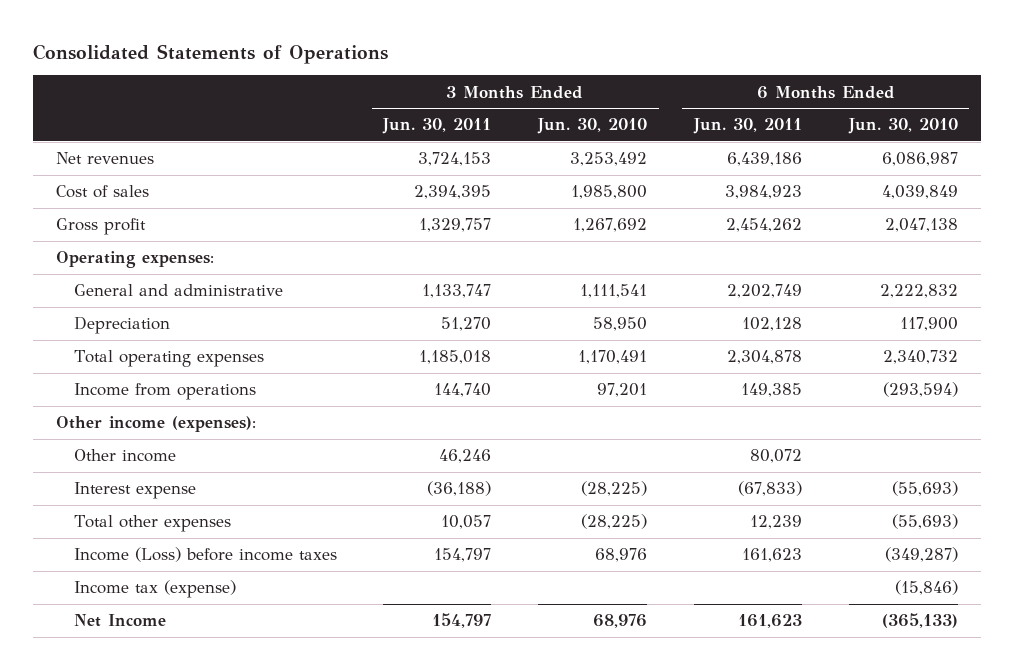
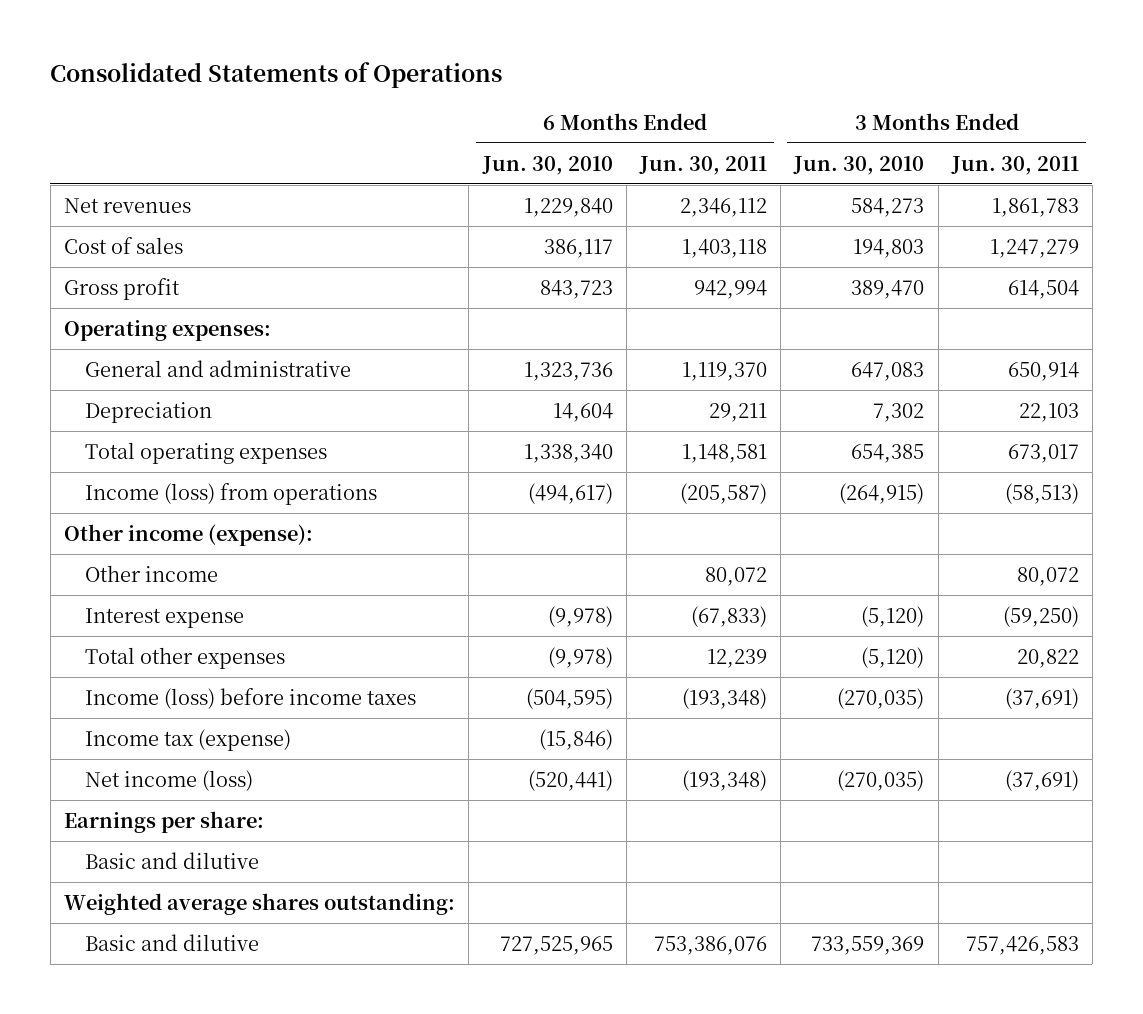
[418,152,492,167] 3,724,153 -> [991,197,1079,217] 1,861,783
[570,152,648,167] 3,253,492 -> [851,197,925,217] 584,273
[726,152,802,167] 6,439,186 -> [679,197,767,217] 2,346,112
[881,152,958,167] 6,086,987 -> [523,197,613,217] 1,229,840
[414,185,492,200] 2,394,395 -> [989,238,1079,258] 1,247,279
[571,185,648,200] 1,985,800 -> [853,238,925,258] 194,803
[724,185,802,200] 3,984,923 -> [681,238,767,258] 1,403,118
[881,185,958,200] 4,039,849 -> [543,238,613,258] 386,117
[419,218,492,233] 1,329,757 -> [1007,279,1079,299] 614,504
[573,218,648,233] 1,267,692 -> [851,279,925,299] 389,470
[725,218,802,233] 2,454,262 -> [693,279,767,299] 942,994
[884,218,958,233] 2,047,138 -> [539,279,613,299] 843,723
[422,284,492,299] 1,133,747 -> [1007,361,1079,381] 650,914
[580,284,648,299] 1,111,541 -> [851,361,925,381] 647,083
[726,284,802,299] 2,202,749 -> [681,361,767,381] 1,119,370
[879,284,958,299] 2,222,832 -> [523,361,613,381] 1,323,736
[441,317,492,332] 51,270 -> [1018,402,1079,422] 22,103
[593,317,648,332] 58,950 -> [873,402,925,422] 7,302
[741,317,802,332] 102,128 -> [708,402,767,422] 29,211
[899,317,958,332] 117,900 -> [552,402,613,422] 14,604
[419,350,492,365] 1,185,018 -> [1007,443,1079,463] 673,017
[578,350,648,365] 1,170,491 -> [851,443,925,463] 654,385
[726,350,802,365] 2,304,878 -> [681,443,767,463] 1,148,581
[882,350,958,365] 2,340,732 -> [523,443,613,463] 1,338,340
[73,383,256,401] Income from operations -> [85,482,378,505] Income (loss) from operations
[434,383,492,398] 144,740 -> [1004,482,1079,504] (58,513)
[597,383,648,398] 97,201 -> [839,482,925,504] (264,915)
[740,383,802,398] 149,385 -> [679,482,767,504] (205,587)
[882,382,958,398] (293,594) -> [527,482,613,504] (494,617)
[56,416,257,433] Other income (expenses): -> [64,523,314,546] Other income (expense):
[439,449,492,464] 46,246 -> [1016,566,1079,586] 80,072
[427,481,492,497] (36,188) -> [1002,605,1079,627] (59,250)
[581,481,648,497] (28,225) -> [861,605,925,627] (5,120)
[891,481,958,497] (55,693) -> [547,605,613,627] (9,978)
[441,515,492,530] 10,057 -> [1016,648,1079,668] 20,822
[581,514,648,530] (28,225) -> [861,646,925,668] (5,120)
[891,514,958,530] (55,693) -> [547,646,613,668] (9,978)
[73,547,337,563] Income (Loss) before income taxes -> [85,687,417,709] Income (loss) before income taxes
[434,548,492,563] 154,797 -> [1004,687,1079,709] (37,691)
[595,548,648,563] 68,976 -> [837,687,925,709] (270,035)
[741,548,802,563] 161,623 -> [681,687,767,709] (193,348)
[884,547,958,563] (349,287) -> [525,687,613,709] (504,595)
[73,614,166,628] Net Income -> [85,769,254,791] Net income (loss)
[432,613,492,629] 154,797 -> [1004,769,1079,791] (37,691)
[593,614,648,629] 68,976 -> [837,769,925,791] (270,035)
[737,614,802,629] 161,623 -> [681,769,767,791] (193,348)
[881,613,958,629] (365,133) -> [527,769,613,791] (520,441)
none -> [64,810,265,833] Earnings per share:
none -> [85,851,260,869] Basic and dilutive
none -> [64,892,456,915] Weighted average shares outstanding:
none -> [85,933,260,951] Basic and dilutive

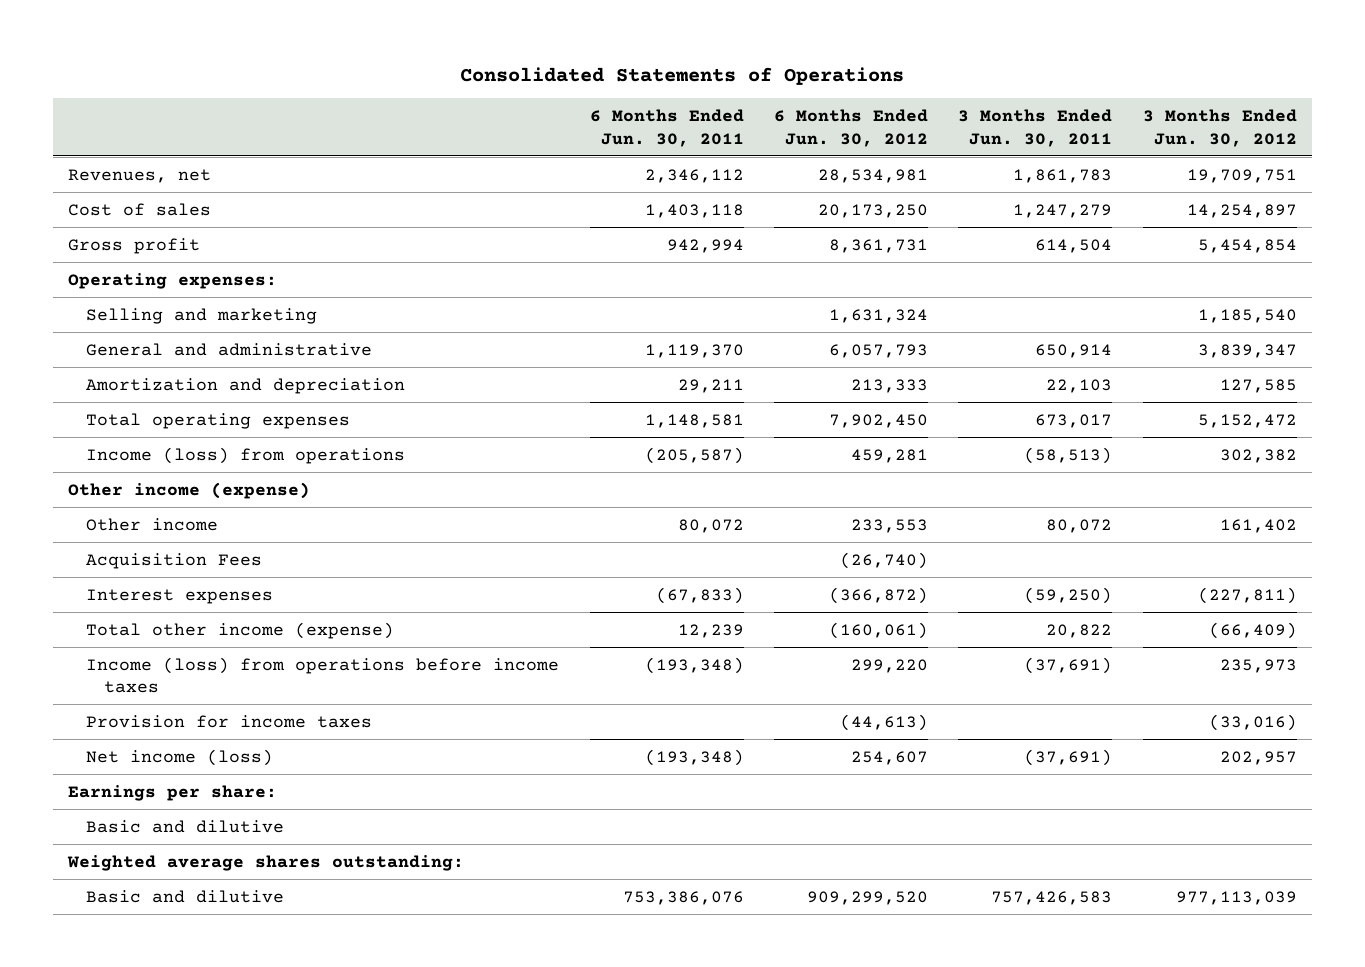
[481,155,613,175] Jun. 30, 2010 -> none
[793,155,925,175] Jun. 30, 2010 -> none
none -> [773,109,928,147] 6 Months Ended Jun. 30, 2012
none -> [1142,109,1297,147] 3 Months Ended Jun. 30, 2012
[64,197,192,213] Net revenues -> [68,168,212,183] Revenues, net
none -> [86,307,318,324] Selling and marketing
[85,401,213,423] Depreciation -> [86,377,406,394] Amortization and depreciation
[64,523,314,546] Other income (expense): -> [68,481,311,499] Other income (expense)
none -> [86,552,263,569] Acquisition Fees
[85,607,245,628] Interest expense -> [86,588,274,604] Interest expenses
[85,646,286,669] Total other expenses -> [86,621,395,639] Total other income (expense)
[85,687,417,709] Income (loss) before income taxes -> [86,656,560,694] Income (loss) from operations before income taxes
[85,728,292,751] Income tax (expense) -> [86,714,373,728] Provision for income taxes

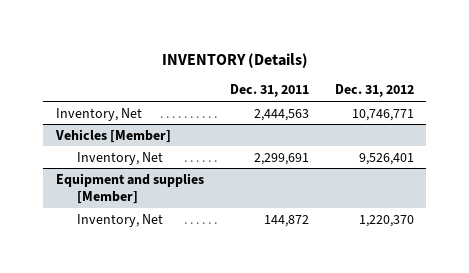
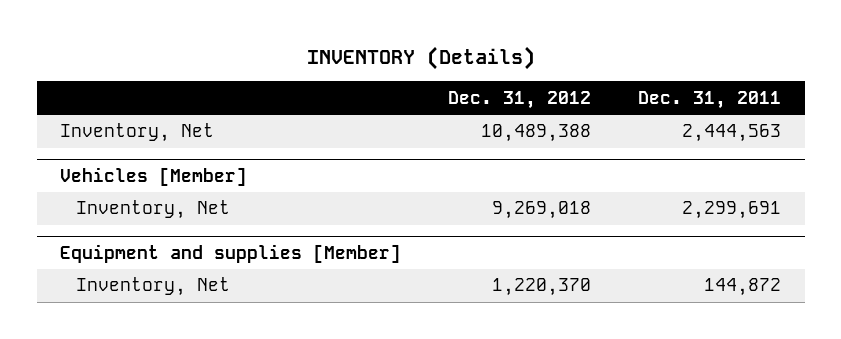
[351,108,414,121] 10,746,771 -> [481,124,592,143] 10,489,388
[358,152,414,165] 9,526,401 -> [492,201,592,220] 9,269,018

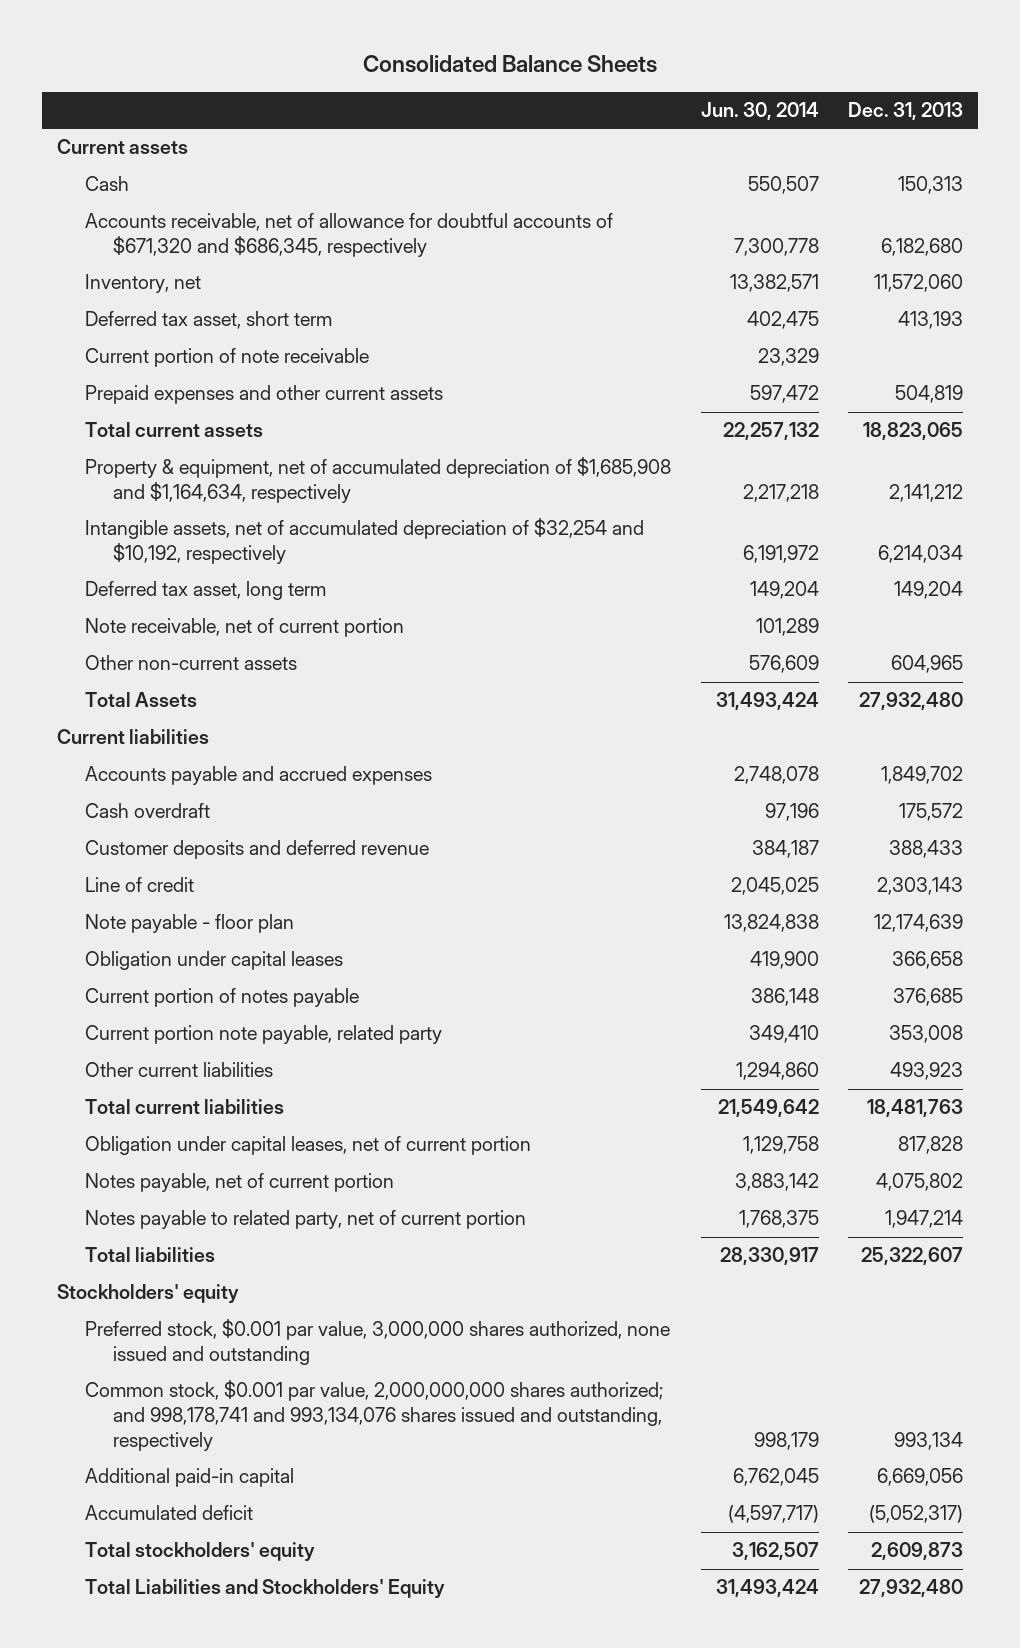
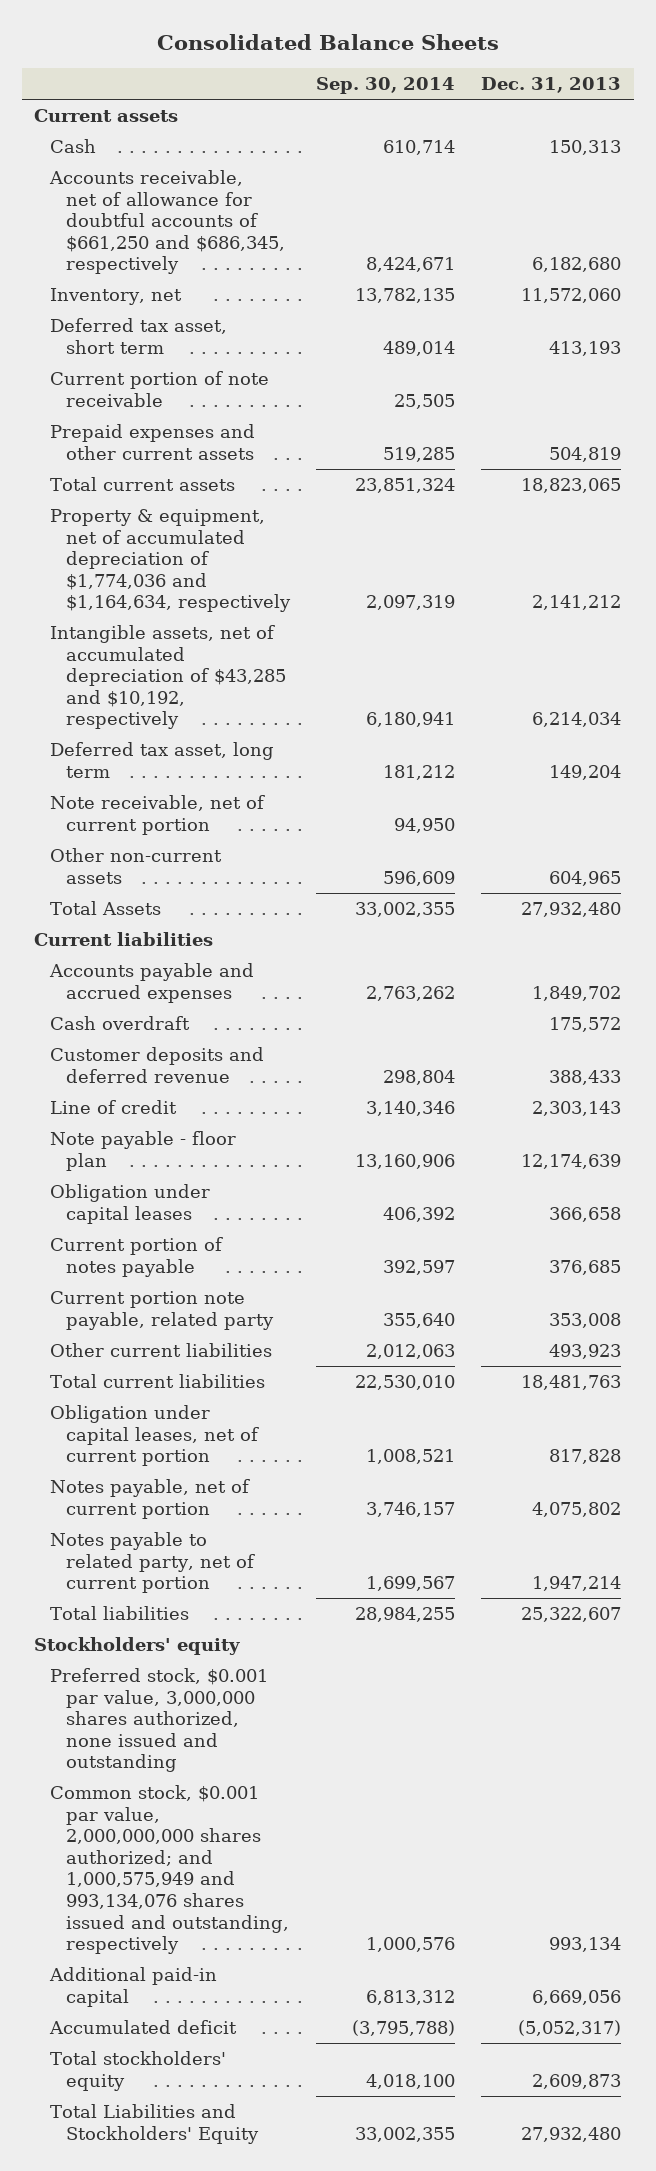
[700,102,819,121] Jun. 30, 2014 -> none
none -> [316,77,456,95] Sep. 30, 2014
[85,213,614,258] Accounts receivable, net of allowance for doubtful accounts of $671,320 and $686,345, respectively -> [49,170,286,275] Accounts receivable, net of allowance for doubtful accounts of $661,250 and $686,345, respectively
[85,457,672,504] Property & equipment, net of accumulated depreciation of $1,685,908 and $1,164,634, respectively -> [50,509,292,613] Property & equipment, net of accumulated depreciation of $1,774,036 and $1,164,634, respectively
[85,518,645,565] Intangible assets, net of accumulated depreciation of $32,254 and $10,192, respectively -> [50,625,287,730] Intangible assets, net of accumulated depreciation of $43,285 and $10,192, respectively
[85,1380,664,1452] Common stock, $0.001 par value, 2,000,000,000 shares authorized; and 998,178,741 and 993,134,076 shares issued and outstanding, respectively -> [50,1785,290,1955] Common stock, $0.001 par value, 2,000,000,000 shares authorized; and 1,000,575,949 and 993,134,076 shares issued and outstanding, respectively

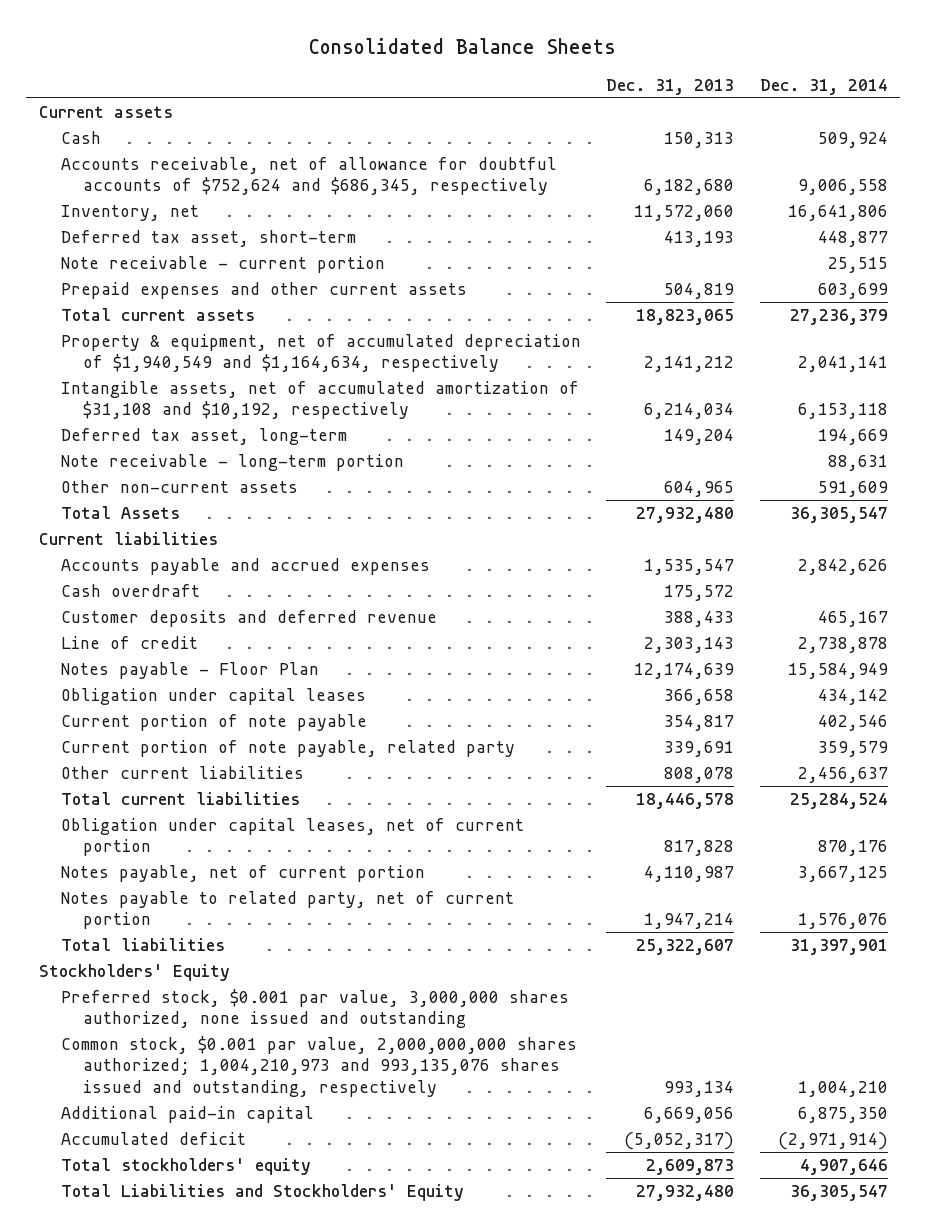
[316,77,456,95] Sep. 30, 2014 -> none
none -> [759,78,888,95] Dec. 31, 2014
[49,170,286,275] Accounts receivable, net of allowance for doubtful accounts of $661,250 and $686,345, respectively -> [61,157,558,196] Accounts receivable, net of allowance for doubtful accounts of $752,624 and $686,345, respectively
[50,318,228,354] Deferred tax asset, short term -> [61,230,357,248] Deferred tax asset, short-term
[50,371,270,407] Current portion of note receivable -> [61,256,386,274] Note receivable - current portion
[50,509,292,613] Property & equipment, net of accumulated depreciation of $1,774,036 and $1,164,634, respectively -> [61,334,582,373] Property & equipment, net of accumulated depreciation of $1,940,549 and $1,164,634, respectively
[50,625,287,730] Intangible assets, net of accumulated depreciation of $43,285 and $10,192, respectively -> [61,381,580,420] Intangible assets, net of accumulated amortization of $31,108 and $10,192, respectively
[50,742,275,778] Deferred tax asset, long term -> [61,428,348,446] Deferred tax asset, long-term
[50,795,266,835] Note receivable, net of current portion -> [61,454,405,472] Note receivable - long-term portion
[532,985,622,1001] 1,849,702 -> [644,559,735,576] 1,535,547
[50,1131,237,1171] Note payable - floor plan -> [61,662,320,680] Notes payable - Floor Plan
[50,1237,224,1277] Current portion of notes payable -> [61,714,368,732] Current portion of note payable
[549,1259,622,1275] 376,685 -> [664,715,735,732] 354,817
[50,1291,275,1330] Current portion note payable, related party -> [61,740,516,758] Current portion of note payable, related party
[549,1312,622,1328] 353,008 -> [664,741,735,758] 339,691
[549,1344,622,1360] 493,923 -> [664,767,735,784] 808,078
[521,1375,622,1391] 18,481,763 -> [636,793,735,810] 18,446,578
[532,1501,622,1517] 4,075,802 -> [644,866,735,883] 4,110,987
[34,1637,241,1656] Stockholders' equity -> [38,964,230,982] Stockholders' Equity
[50,1785,290,1955] Common stock, $0.001 par value, 2,000,000,000 shares authorized; and 1,000,575,949 and 993,134,076 shares issued and outstanding, respectively -> [61,1036,578,1097] Common stock, $0.001 par value, 2,000,000,000 shares authorized; 1,004,210,973 and 993,135,076 shares issued and outstanding, respectively

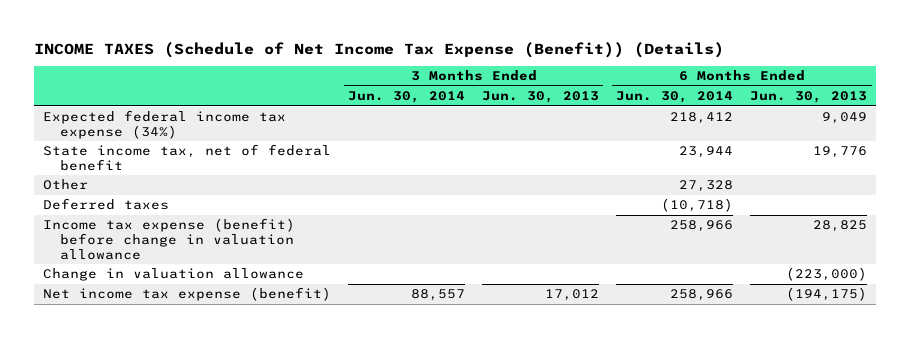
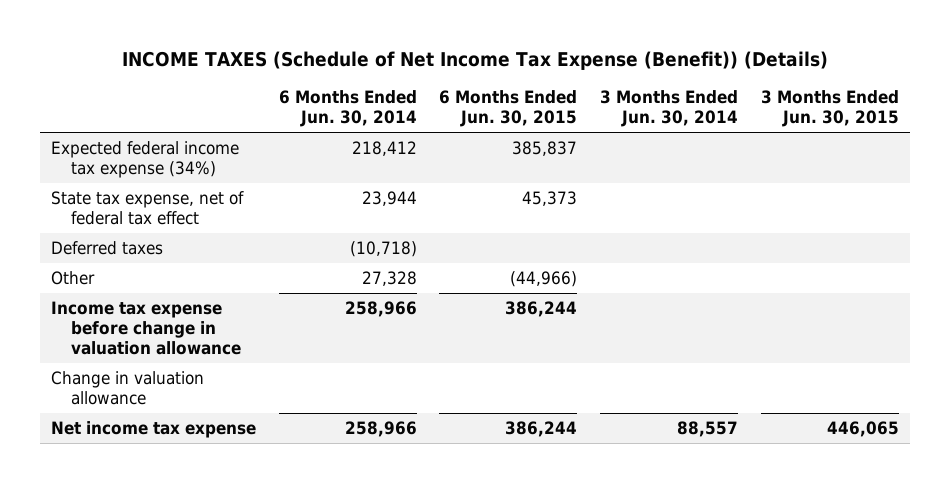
[482,91,600,104] Jun. 30, 2013 -> none
[750,91,868,104] Jun. 30, 2013 -> none
none -> [439,90,578,128] 6 Months Ended Jun. 30, 2015
none -> [760,90,899,128] 3 Months Ended Jun. 30, 2015
[42,144,331,171] State income tax, net of federal benefit -> [51,191,245,225] State tax expense, net of federal tax effect
[42,179,88,191] Other -> [51,271,96,286] Other
[42,218,295,260] Income tax expense (benefit) before change in valuation allowance -> [51,301,241,355] Income tax expense before change in valuation allowance
[42,287,331,302] Net income tax expense (benefit) -> [51,421,257,439] Net income tax expense

